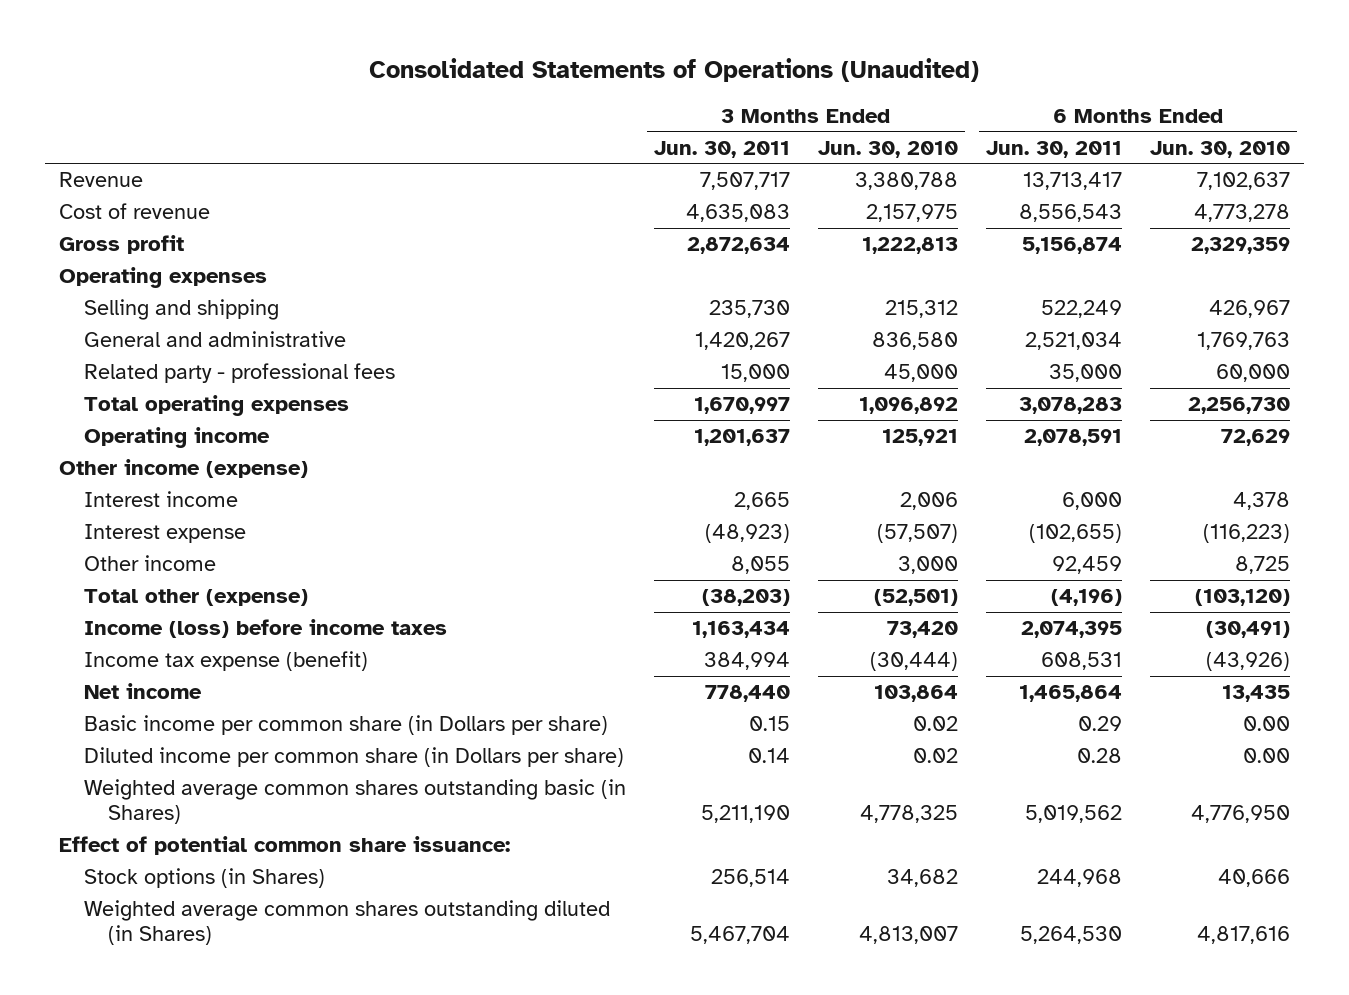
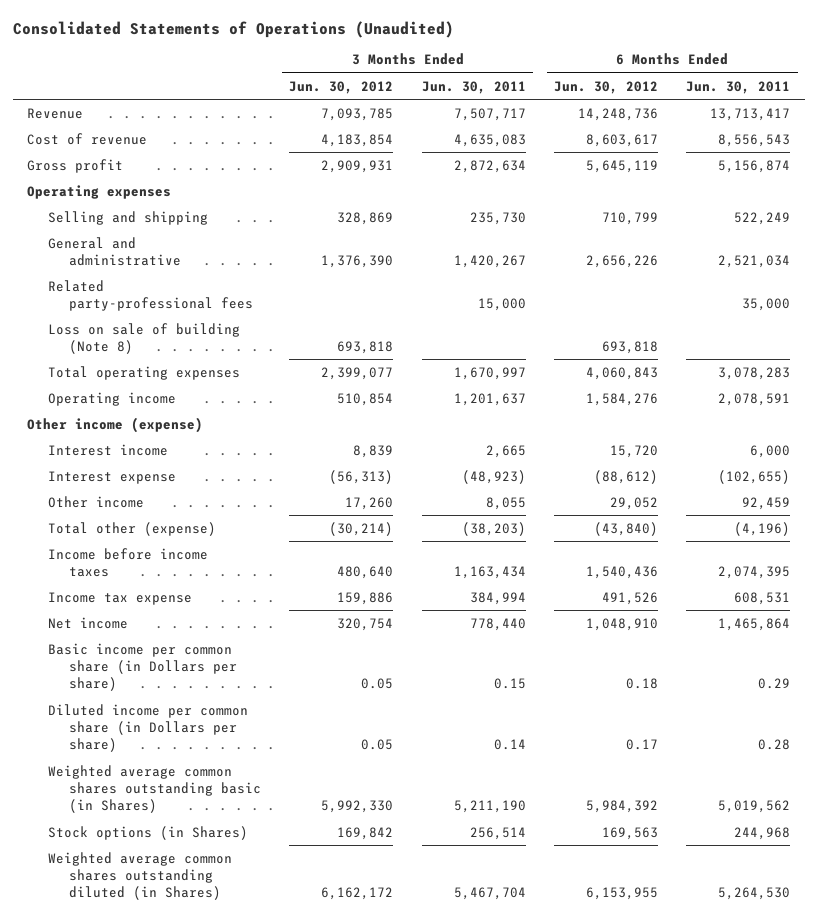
[817,140,958,158] Jun. 30, 2010 -> none
[1149,140,1290,158] Jun. 30, 2010 -> none
none -> [289,80,394,94] Jun. 30, 2012
none -> [554,80,659,94] Jun. 30, 2012
[83,363,395,384] Related party - professional fees -> [48,279,253,311] Related party-professional fees
none -> [48,322,241,354] Loss on sale of building (Note 8)
[83,619,447,639] Income (loss) before income taxes -> [48,547,209,577] Income before income taxes
[83,651,368,672] Income tax expense (benefit) -> [48,591,193,605] Income tax expense
[59,836,511,856] Effect of potential common share issuance: -> none

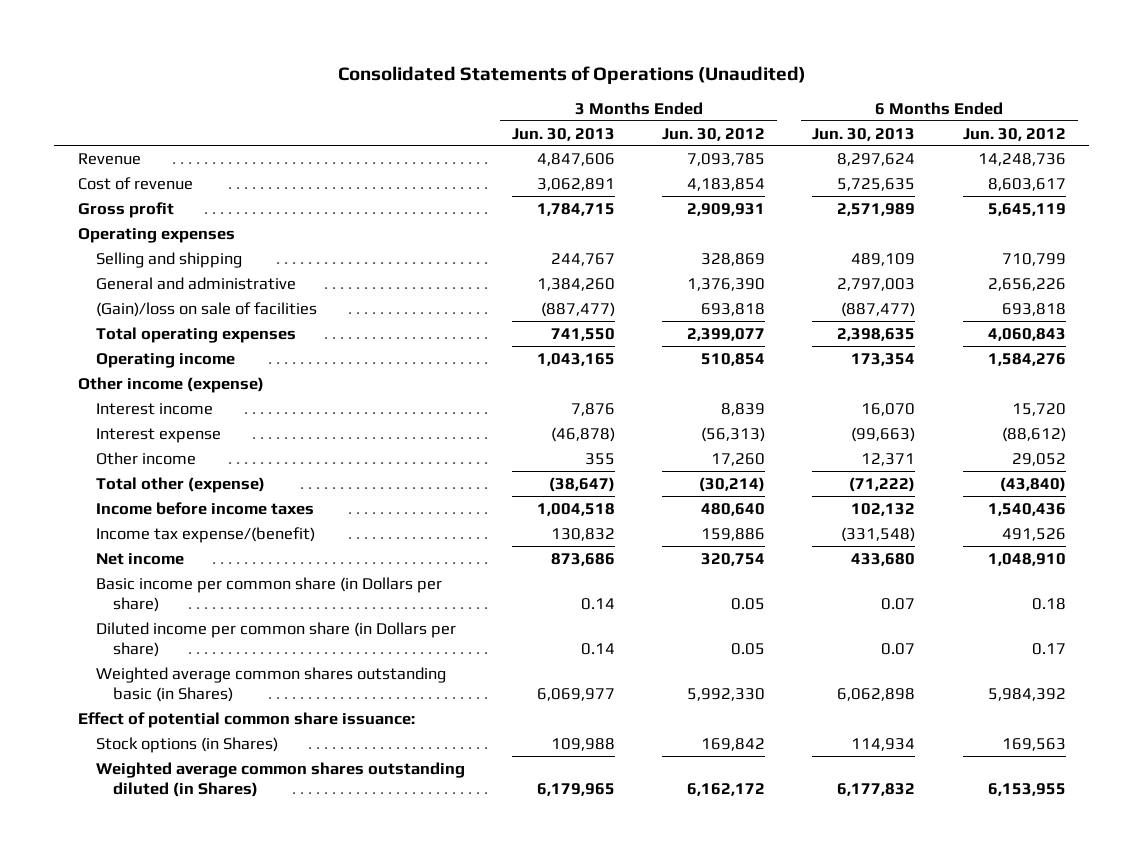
[421,80,526,94] Jun. 30, 2011 -> none
[686,80,791,94] Jun. 30, 2011 -> none
none -> [511,127,615,141] Jun. 30, 2013
none -> [812,127,916,141] Jun. 30, 2013
[48,279,253,311] Related party-professional fees -> none
[48,322,241,354] Loss on sale of building (Note 8) -> [95,301,317,317] (Gain)/loss on sale of facilities
[48,591,193,605] Income tax expense -> [95,526,315,543] Income tax expense/(benefit)
none -> [77,711,415,728] Effect of potential common share issuance:

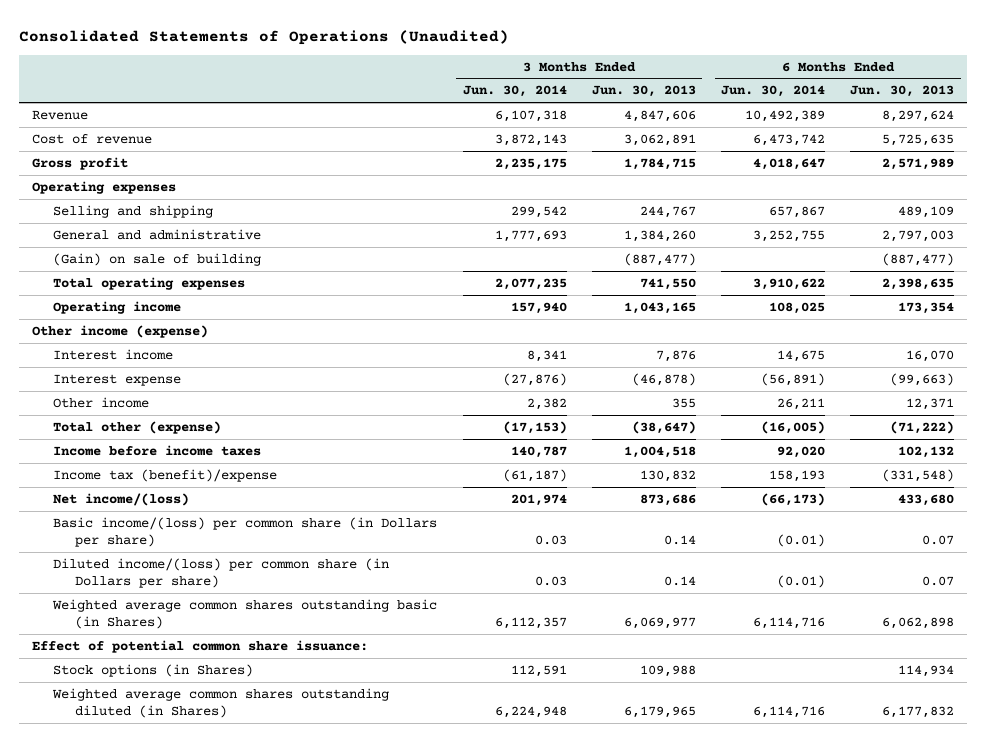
[662,127,766,141] Jun. 30, 2012 -> none
[962,127,1066,141] Jun. 30, 2012 -> none
none -> [462,85,567,98] Jun. 30, 2014
none -> [721,85,826,98] Jun. 30, 2014
[95,301,317,317] (Gain)/loss on sale of facilities -> [53,252,262,266] (Gain) on sale of building
[95,526,315,543] Income tax expense/(benefit) -> [53,468,278,482] Income tax (benefit)/expense
[95,552,184,565] Net income -> [53,492,190,506] Net income/(loss)
[95,576,442,612] Basic income per common share (in Dollars per share) -> [53,516,438,548] Basic income/(loss) per common share (in Dollars per share)
[95,621,456,657] Diluted income per common share (in Dollars per share) -> [53,557,390,589] Diluted income/(loss) per common share (in Dollars per share)

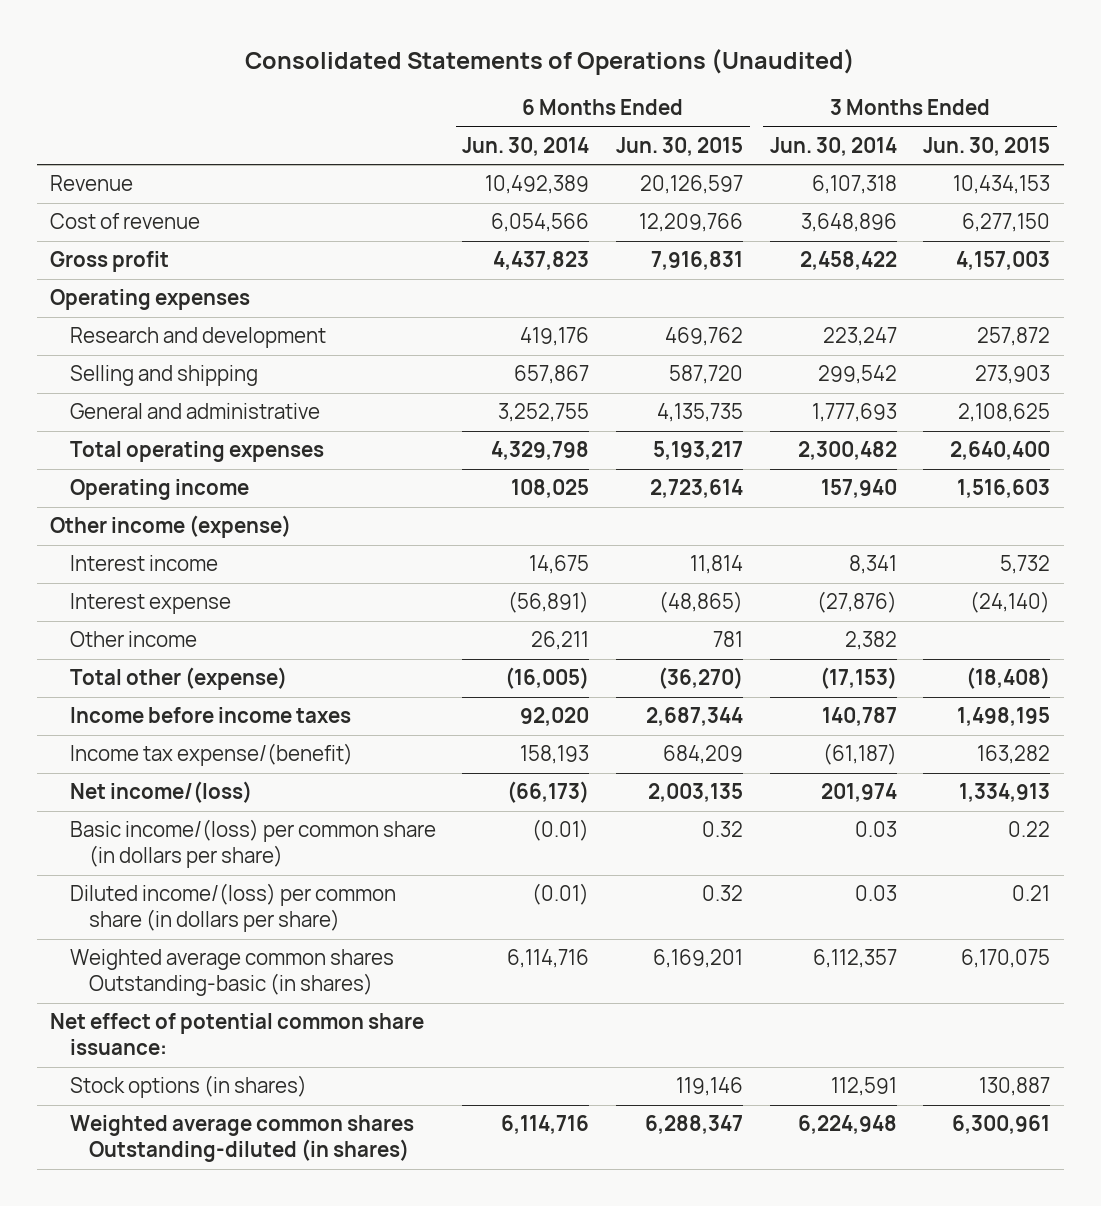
[591,85,696,98] Jun. 30, 2013 -> none
[850,85,955,98] Jun. 30, 2013 -> none
none -> [616,136,744,156] Jun. 30, 2015
none -> [923,136,1051,156] Jun. 30, 2015
[494,133,567,146] 3,872,143 -> [800,213,897,233] 3,648,896
[753,133,826,146] 6,473,742 -> [491,213,590,233] 6,054,566
[494,157,567,170] 2,235,175 -> [799,251,897,271] 2,458,422
[753,157,826,170] 4,018,647 -> [493,251,590,271] 4,437,823
none -> [69,327,326,349] Research and development
[53,252,262,266] (Gain) on sale of building -> none
[494,277,567,290] 2,077,235 -> [797,441,897,461] 2,300,482
[753,277,826,290] 3,910,622 -> [491,441,590,461] 4,329,798
[53,468,278,482] Income tax (benefit)/expense -> [69,743,353,767] Income tax expense/(benefit)
[53,516,438,548] Basic income/(loss) per common share (in Dollars per share) -> [69,819,436,869] Basic income/(loss) per common share (in dollars per share)
[53,557,390,589] Diluted income/(loss) per common share (in Dollars per share) -> [69,883,396,933] Diluted income/(loss) per common share (in dollars per share)
[52,598,438,630] Weighted average common shares outstanding basic (in Shares) -> [69,949,394,997] Weighted average common shares Outstanding-basic (in shares)
[31,639,368,653] Effect of potential common share issuance: -> [50,1013,425,1056] Net effect of potential common share issuance:
[53,663,254,677] Stock options (in Shares) -> [69,1075,307,1099] Stock options (in shares)
[52,687,390,719] Weighted average common shares outstanding diluted (in Shares) -> [69,1115,414,1163] Weighted average common shares Outstanding-diluted (in shares)

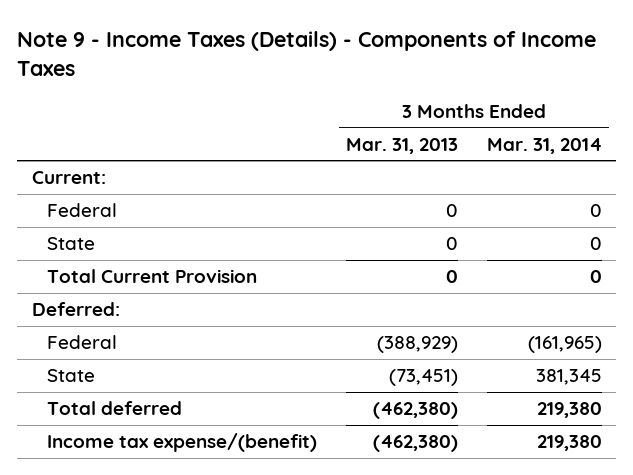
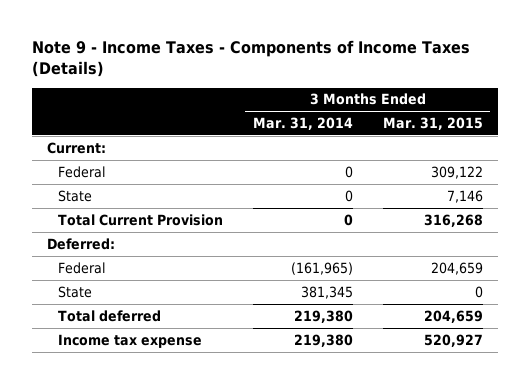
[17,30,597,77] Note 9 - Income Taxes (Details) - Components of Income Taxes -> [31,39,470,77] Note 9 - Income Taxes - Components of Income Taxes (Details)
[346,137,459,154] Mar. 31, 2013 -> none
none -> [382,116,483,130] Mar. 31, 2015
[47,433,318,453] Income tax expense/(benefit) -> [57,333,202,348] Income tax expense

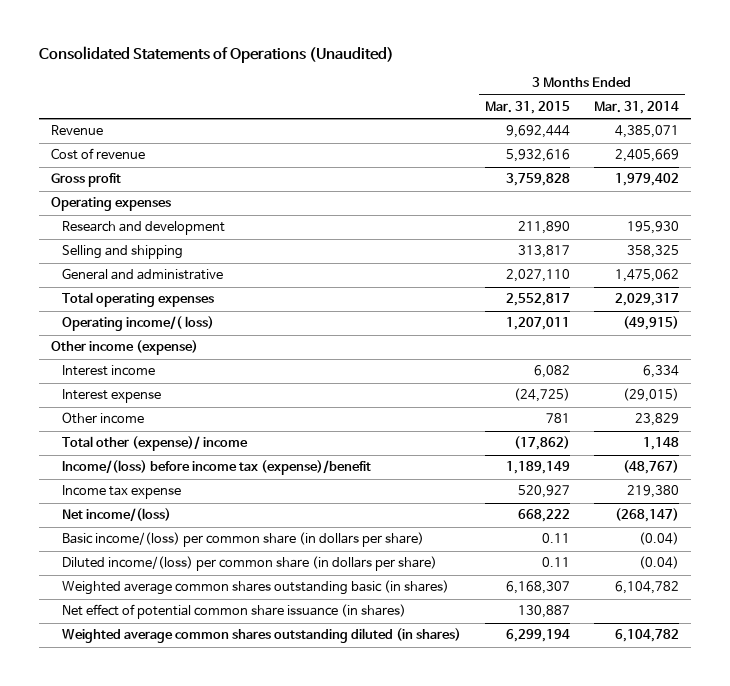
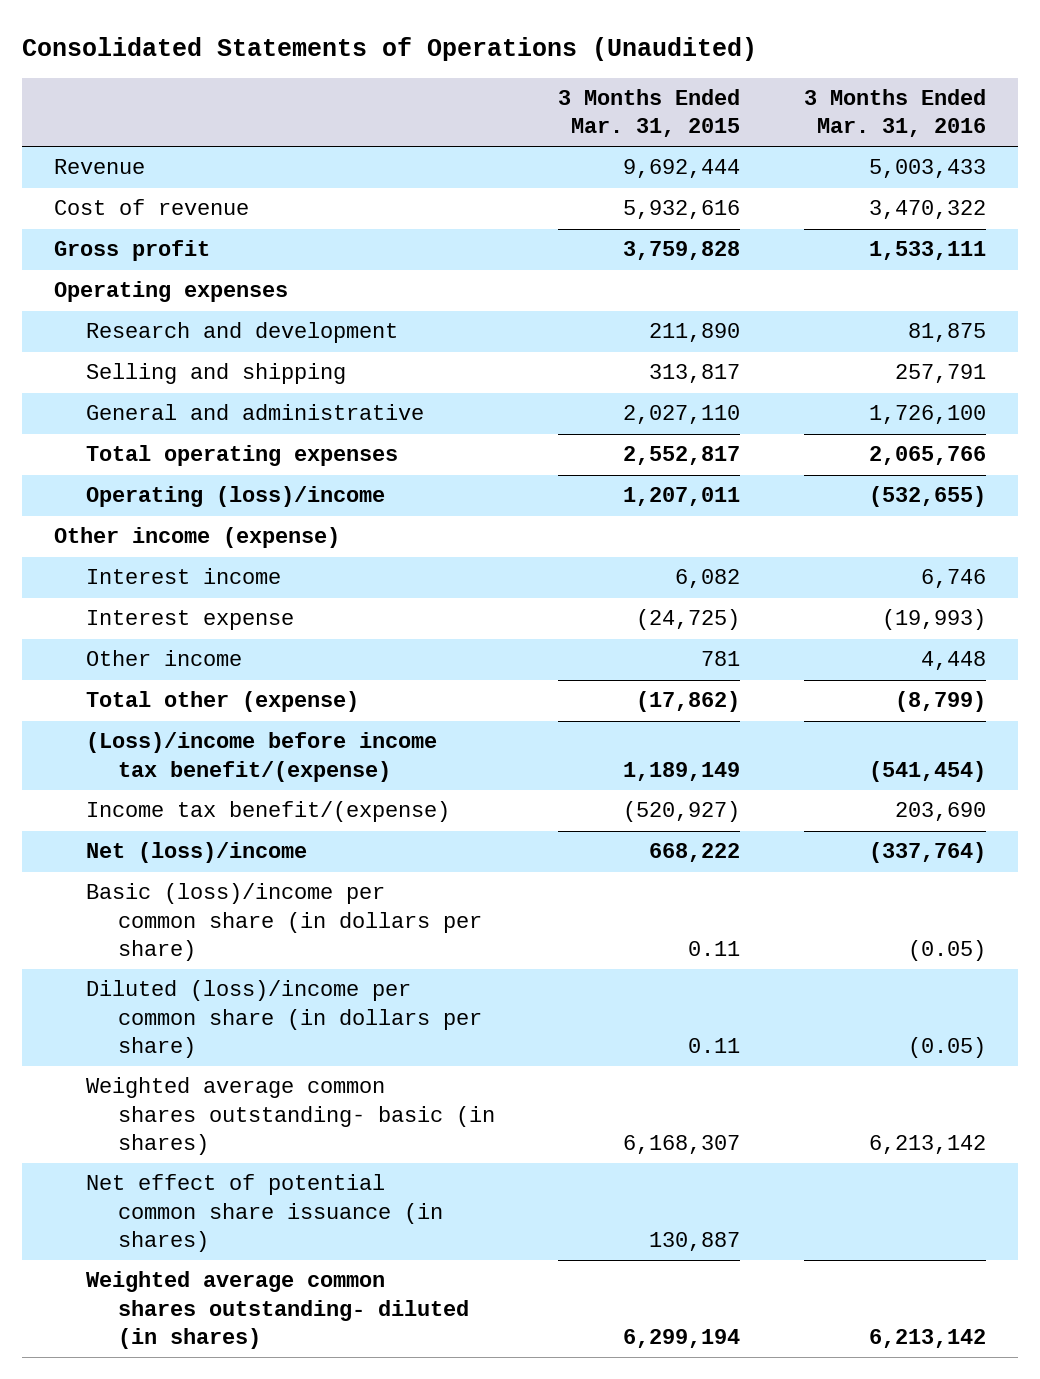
[593,100,679,114] Mar. 31, 2014 -> none
none -> [804,89,987,138] 3 Months Ended Mar. 31, 2016
[61,316,214,332] Operating income/( loss) -> [85,486,385,508] Operating (loss)/income
[61,436,248,452] Total other (expense)/ income -> [85,691,359,713] Total other (expense)
[61,460,371,476] Income/(loss) before income tax (expense)/benefit -> [85,732,437,782] (Loss)/income before income tax benefit/(expense)
[61,485,181,500] Income tax expense -> [85,801,450,823] Income tax benefit/(expense)
[517,485,570,499] 520,927 -> [623,801,741,823] (520,927)
[61,508,171,523] Net income/(loss) -> [85,842,307,864] Net (loss)/income
[61,532,424,548] Basic income/(loss) per common share (in dollars per share) -> [85,883,482,961] Basic (loss)/income per common share (in dollars per share)
[61,556,437,572] Diluted income/(loss) per common share (in dollars per share) -> [85,980,482,1058] Diluted (loss)/income per common share (in dollars per share)
[61,580,449,596] Weighted average common shares outstanding basic (in shares) -> [85,1077,495,1155] Weighted average common shares outstanding- basic (in shares)
[61,628,461,644] Weighted average common shares outstanding diluted (in shares) -> [85,1271,469,1349] Weighted average common shares outstanding- diluted (in shares)

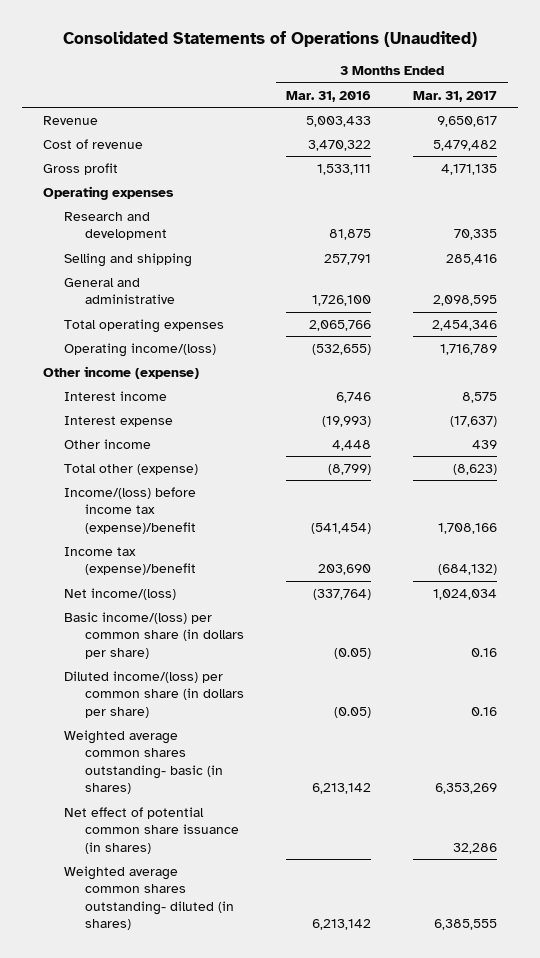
[558,89,741,138] 3 Months Ended Mar. 31, 2015 -> none
none -> [413,90,498,102] Mar. 31, 2017
[85,486,385,508] Operating (loss)/income -> [64,342,217,357] Operating income/(loss)
[85,732,437,782] (Loss)/income before income tax benefit/(expense) -> [64,486,197,534] Income/(loss) before income tax (expense)/benefit
[85,801,450,823] Income tax benefit/(expense) -> [64,546,197,576] Income tax (expense)/benefit
[85,842,307,864] Net (loss)/income -> [64,587,177,600] Net income/(loss)
[85,883,482,961] Basic (loss)/income per common share (in dollars per share) -> [64,611,245,659] Basic income/(loss) per common share (in dollars per share)
[85,980,482,1058] Diluted (loss)/income per common share (in dollars per share) -> [64,670,245,718] Diluted income/(loss) per common share (in dollars per share)

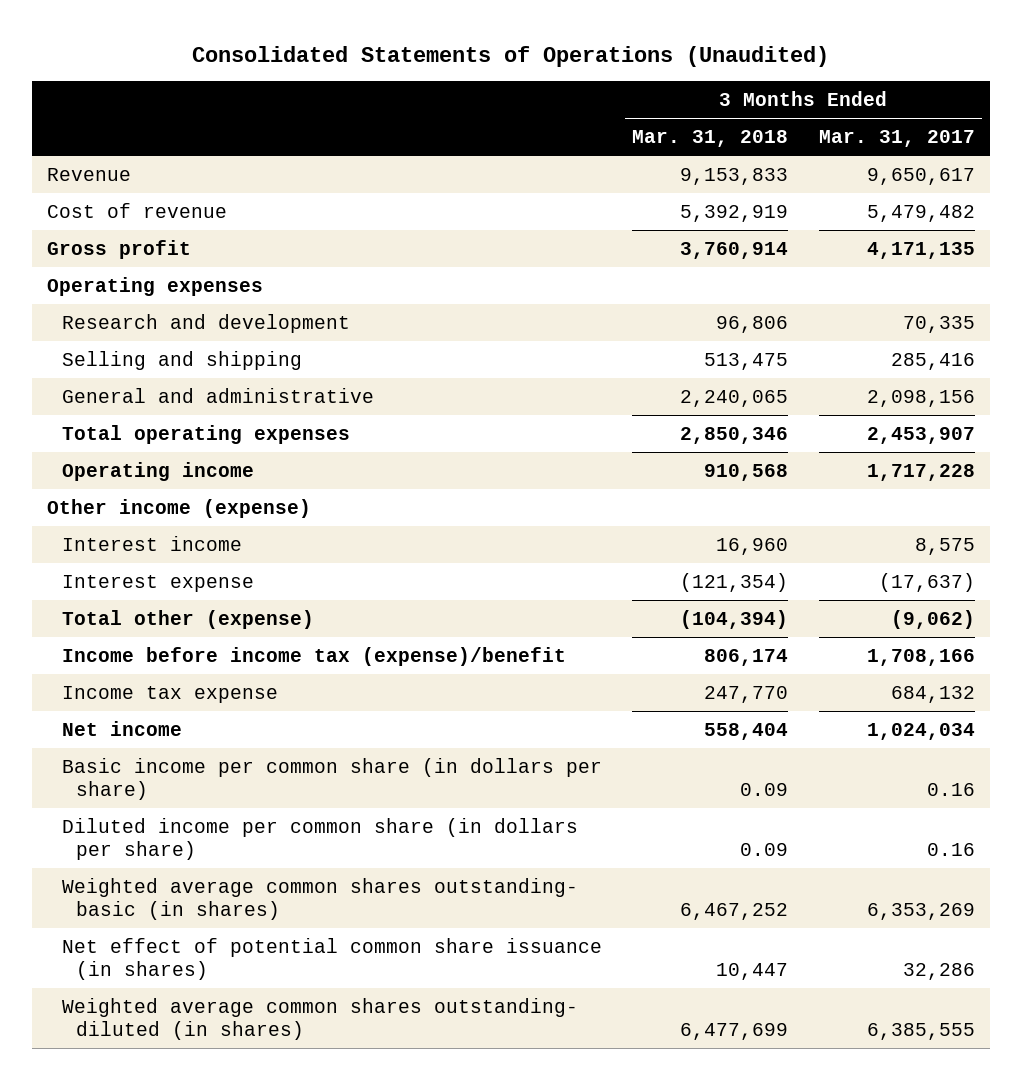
[286,90,372,102] Mar. 31, 2016 -> none
none -> [632,130,789,148] Mar. 31, 2018
[433,295,498,307] 2,098,595 -> [866,389,975,407] 2,098,156
[432,319,498,331] 2,454,346 -> [866,426,975,444] 2,453,907
[64,342,217,357] Operating income/(loss) -> [61,461,254,481] Operating income
[440,343,498,355] 1,716,789 -> [866,463,975,481] 1,717,228
[64,438,152,449] Other income -> none
[453,463,498,475] (8,623) -> [890,609,975,629] (9,062)
[64,486,197,534] Income/(loss) before income tax (expense)/benefit -> [61,646,566,666] Income before income tax (expense)/benefit
[64,546,197,576] Income tax (expense)/benefit -> [61,685,278,703] Income tax expense
[438,564,498,576] (684,132) -> [890,685,975,703] 684,132
[64,587,177,600] Net income/(loss) -> [61,720,182,736] Net income
[64,611,245,659] Basic income/(loss) per common share (in dollars per share) -> [61,757,602,801] Basic income per common share (in dollars per share)
[64,670,245,718] Diluted income/(loss) per common share (in dollars per share) -> [61,817,578,861] Diluted income per common share (in dollars per share)

